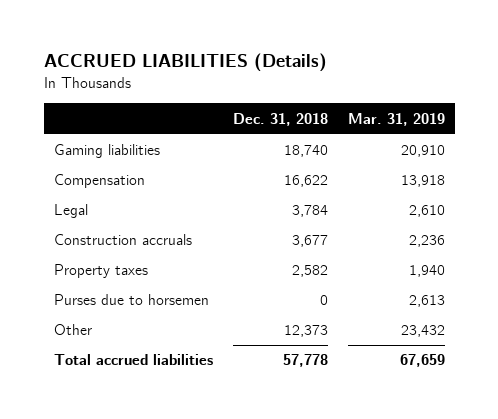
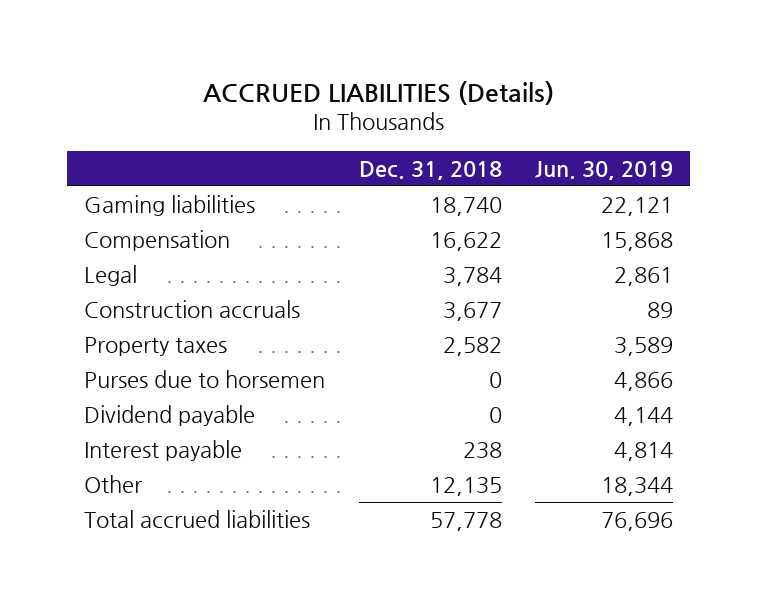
[347,112,445,126] Mar. 31, 2019 -> none
none -> [535,160,674,180] Jun. 30, 2019
none -> [84,405,256,427] Dividend payable
none -> [84,440,243,462] Interest payable
[283,325,328,338] 12,373 -> [429,477,502,497] 12,135

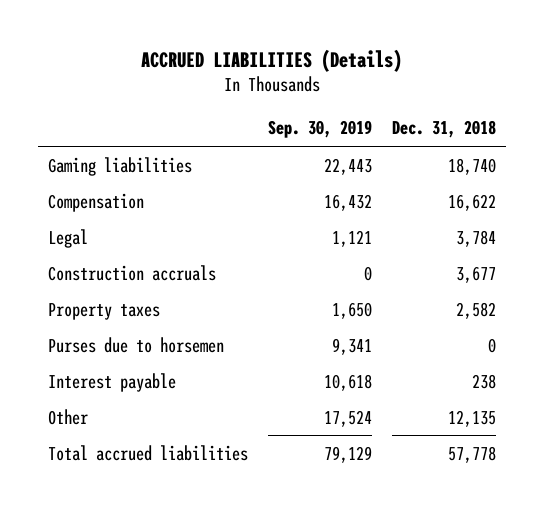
[535,160,674,180] Jun. 30, 2019 -> none
none -> [267,120,372,139] Sep. 30, 2019
[84,405,256,427] Dividend payable -> none

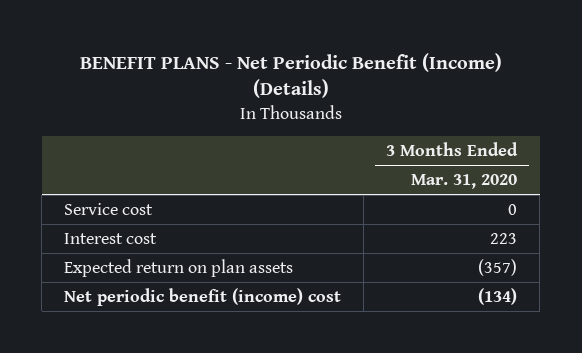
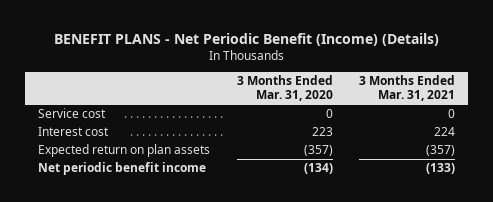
none -> [359,75,456,102] 3 Months Ended Mar. 31, 2021
[64,287,342,306] Net periodic benefit (income) cost -> [38,162,207,176] Net periodic benefit income

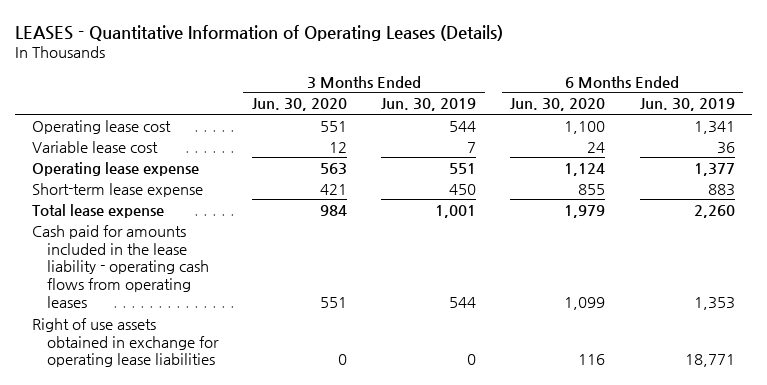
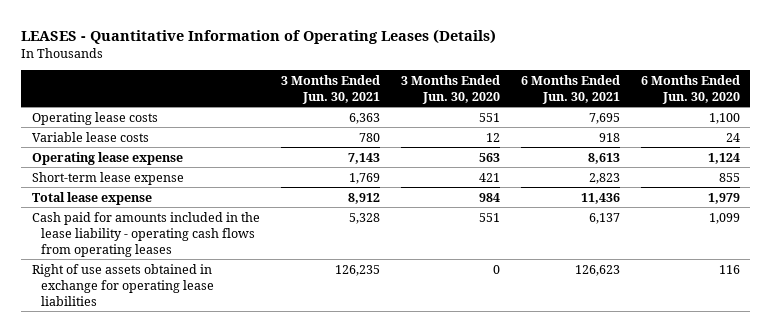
[381,98,477,112] Jun. 30, 2019 -> none
[639,98,735,112] Jun. 30, 2019 -> none
none -> [280,74,380,104] 3 Months Ended Jun. 30, 2021
none -> [520,74,620,104] 6 Months Ended Jun. 30, 2021
[32,119,172,134] Operating lease cost -> [31,111,158,125] Operating lease costs
[32,140,159,153] Variable lease cost -> [31,131,149,142] Variable lease costs

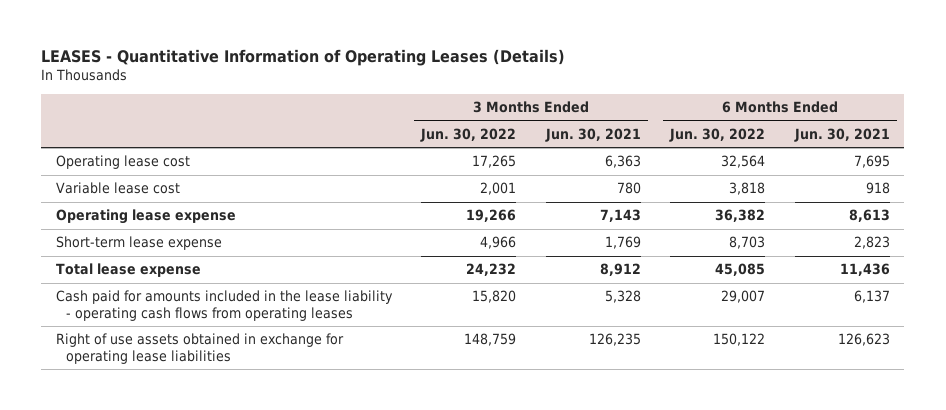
[400,74,500,104] 3 Months Ended Jun. 30, 2020 -> none
[640,74,740,104] 6 Months Ended Jun. 30, 2020 -> none
none -> [420,127,517,142] Jun. 30, 2022
none -> [669,127,766,142] Jun. 30, 2022
[31,111,158,125] Operating lease costs -> [56,155,191,170] Operating lease cost
[31,131,149,142] Variable lease costs -> [56,182,181,195] Variable lease cost

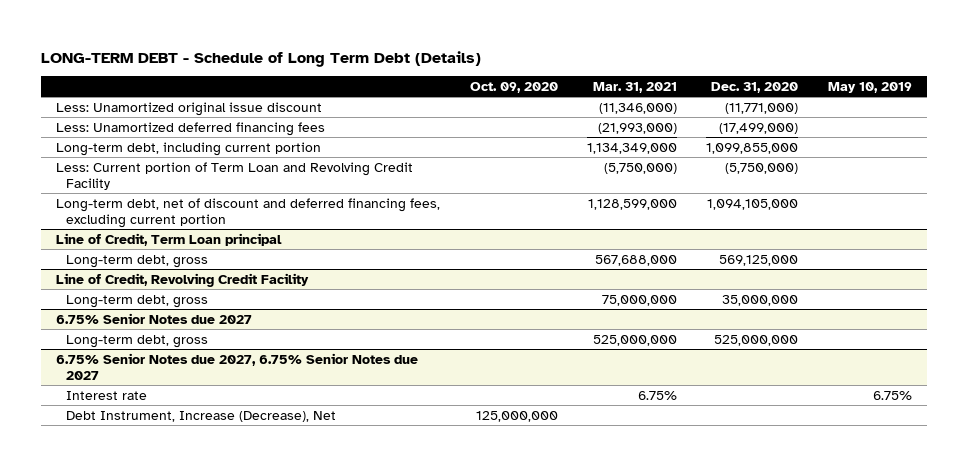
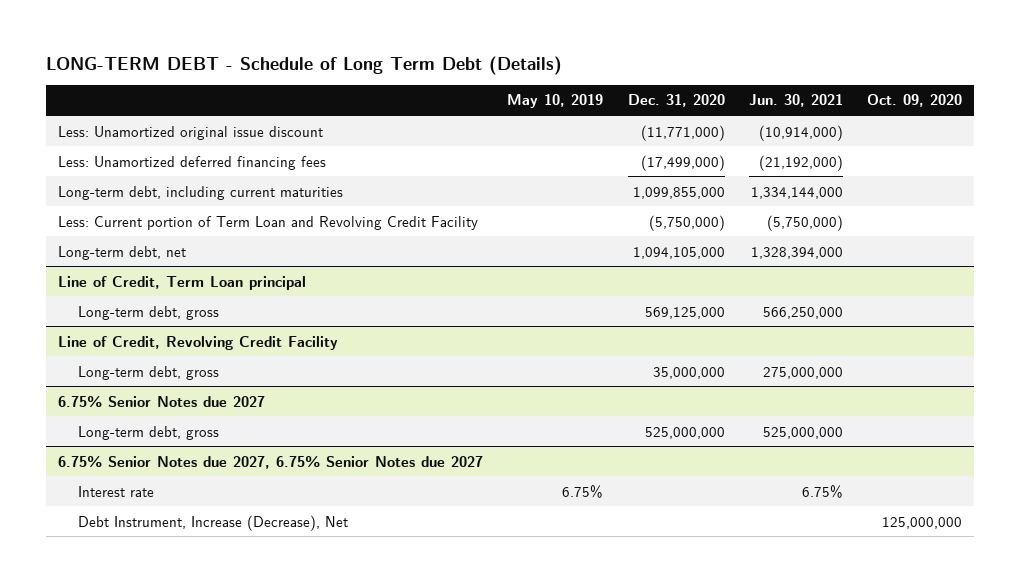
[592,81,677,93] Mar. 31, 2021 -> none
none -> [748,94,843,108] Jun. 30, 2021
[56,141,322,156] Long-term debt, including current portion -> [58,185,344,200] Long-term debt, including current maturities
[56,197,441,228] Long-term debt, net of discount and deferred financing fees, excluding current portion -> [58,245,187,260] Long-term debt, net

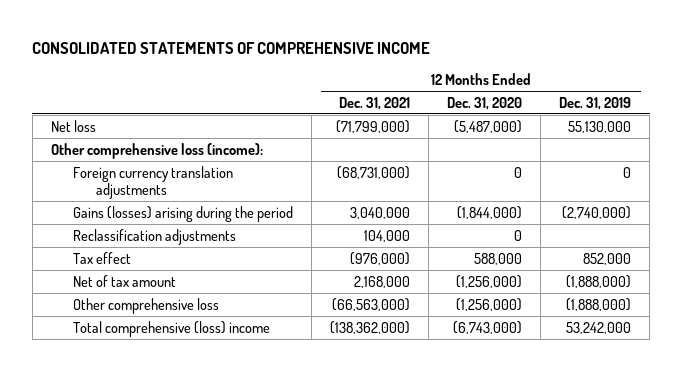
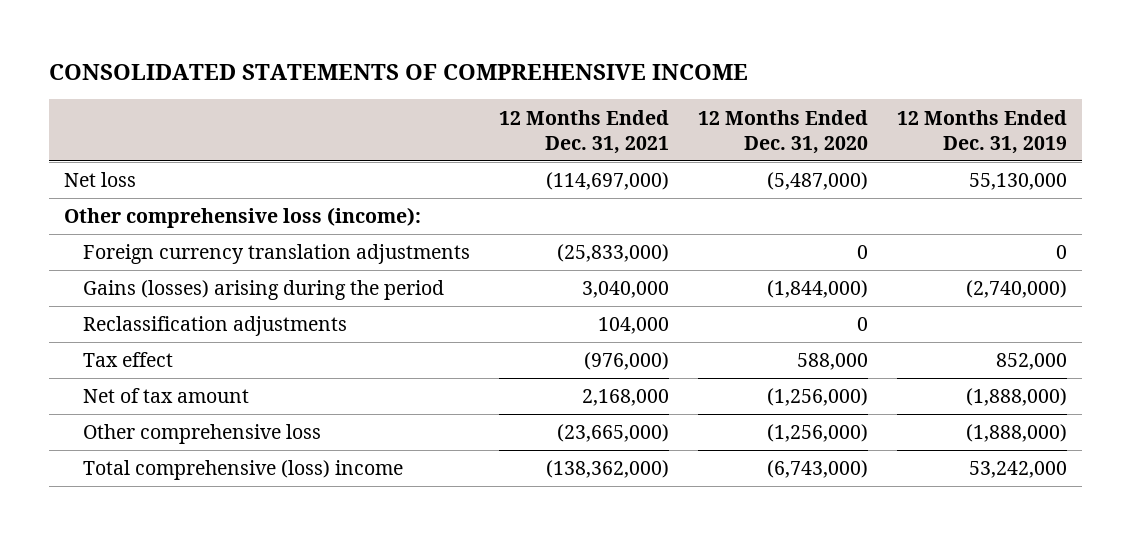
[336,119,411,133] (71,799,000) -> [546,172,670,191] (114,697,000)
[337,165,411,179] (68,731,000) -> [557,244,670,263] (25,833,000)
[332,297,411,311] (66,563,000) -> [557,424,670,443] (23,665,000)

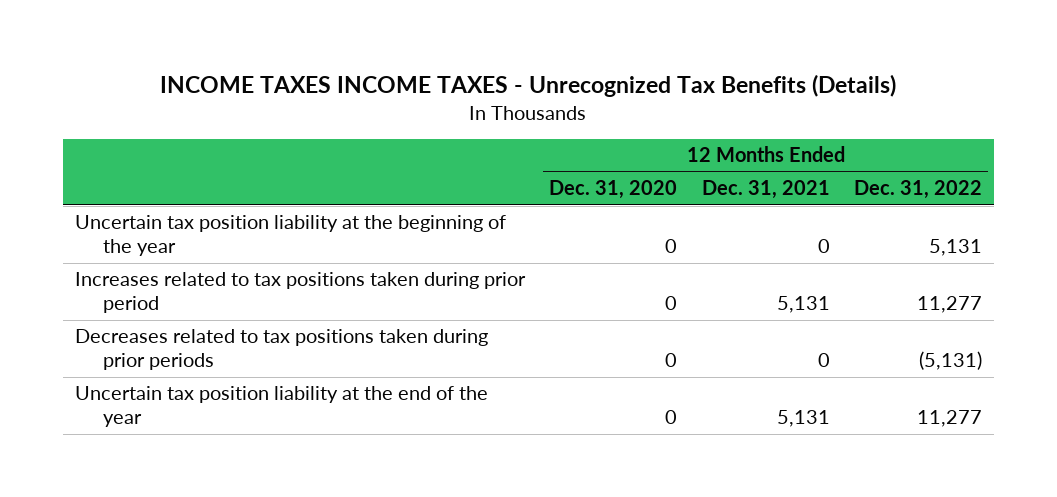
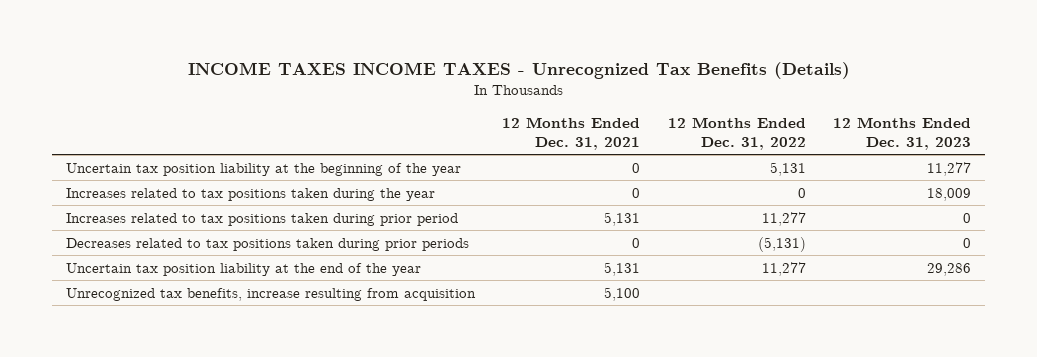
[549,180,678,200] Dec. 31, 2020 -> none
none -> [833,117,972,150] 12 Months Ended Dec. 31, 2023
none -> [65,187,435,201] Increases related to tax positions taken during the year
none -> [65,287,476,301] Unrecognized tax benefits, increase resulting from acquisition

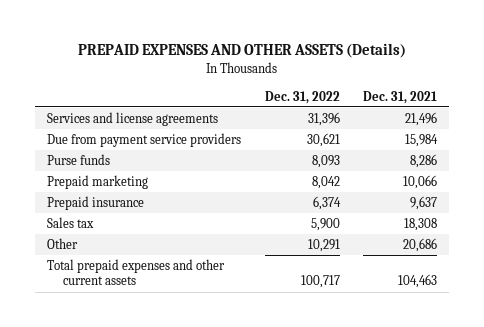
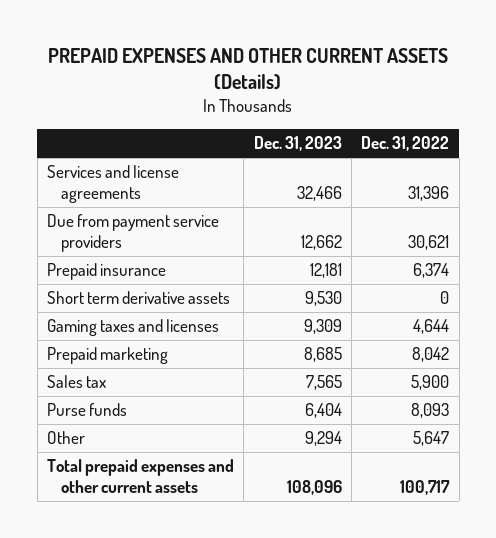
[78,43,407,59] PREPAID EXPENSES AND OTHER ASSETS (Details) -> [48,48,449,91] PREPAID EXPENSES AND OTHER CURRENT ASSETS (Details)
[363,90,438,104] Dec. 31, 2021 -> none
none -> [253,136,342,152] Dec. 31, 2023
none -> [47,291,231,305] Short term derivative assets
none -> [47,319,220,337] Gaming taxes and licenses
[47,174,149,189] Prepaid marketing -> [47,347,169,365] Prepaid marketing
[47,153,111,165] Purse funds -> [47,403,128,417] Purse funds
[307,238,340,252] 10,291 -> [413,431,450,447] 5,647

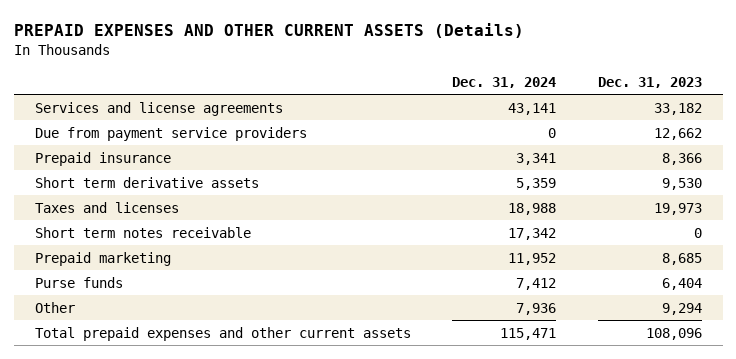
[361,136,450,152] Dec. 31, 2022 -> none
none -> [452,76,557,88] Dec. 31, 2024
[296,185,342,201] 32,466 -> [653,102,702,115] 33,182
[309,263,342,279] 12,181 -> [661,152,702,165] 8,366
[47,319,220,337] Gaming taxes and licenses -> [34,201,179,213] Taxes and licenses
[303,319,342,335] 9,309 -> [653,202,702,215] 19,973
none -> [34,226,251,238] Short term notes receivable
[47,375,107,389] Sales tax -> none

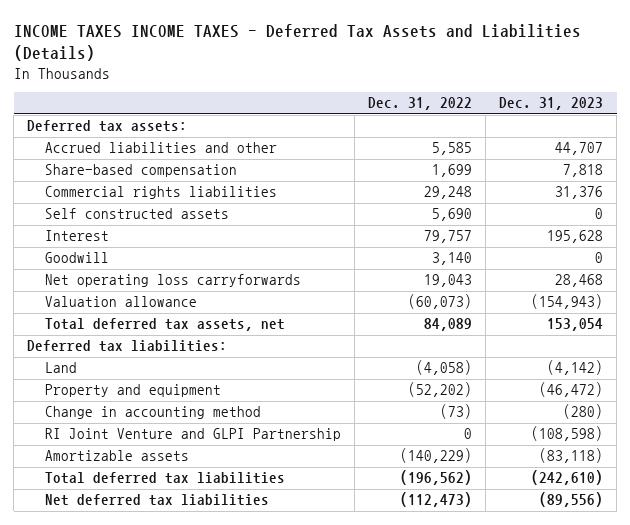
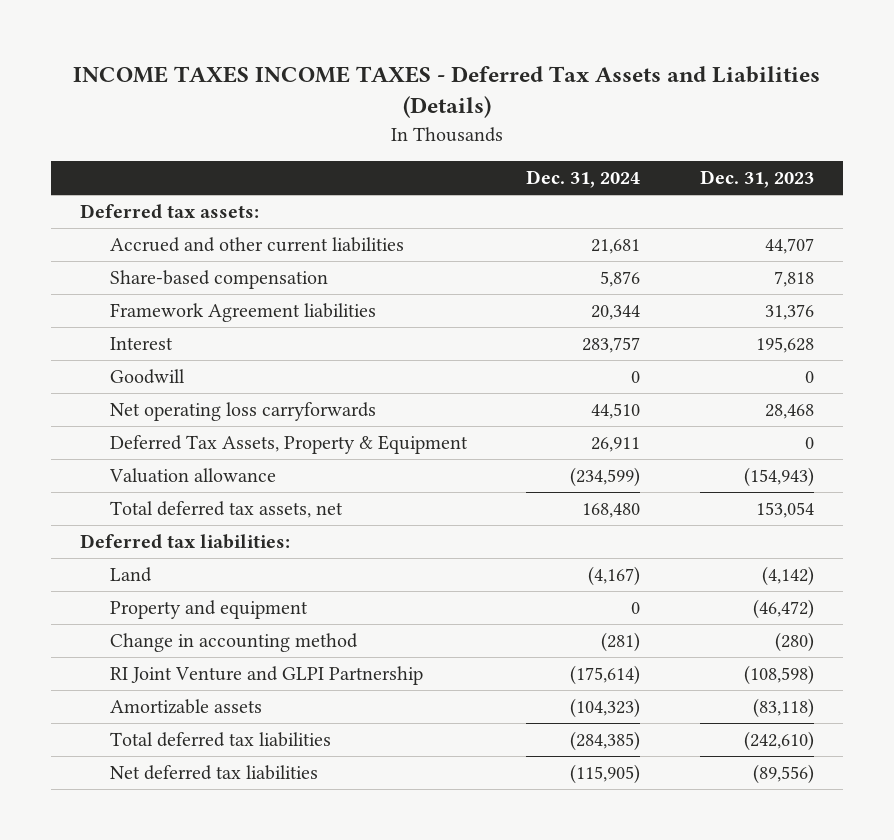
[367,97,472,111] Dec. 31, 2022 -> none
none -> [526,170,641,189] Dec. 31, 2024
[44,142,277,154] Accrued liabilities and other -> [109,237,404,253] Accrued and other current liabilities
[44,208,229,220] Self constructed assets -> none
[44,186,277,200] Commercial rights liabilities -> [109,303,376,323] Framework Agreement liabilities
none -> [109,435,468,455] Deferred Tax Assets, Property & Equipment

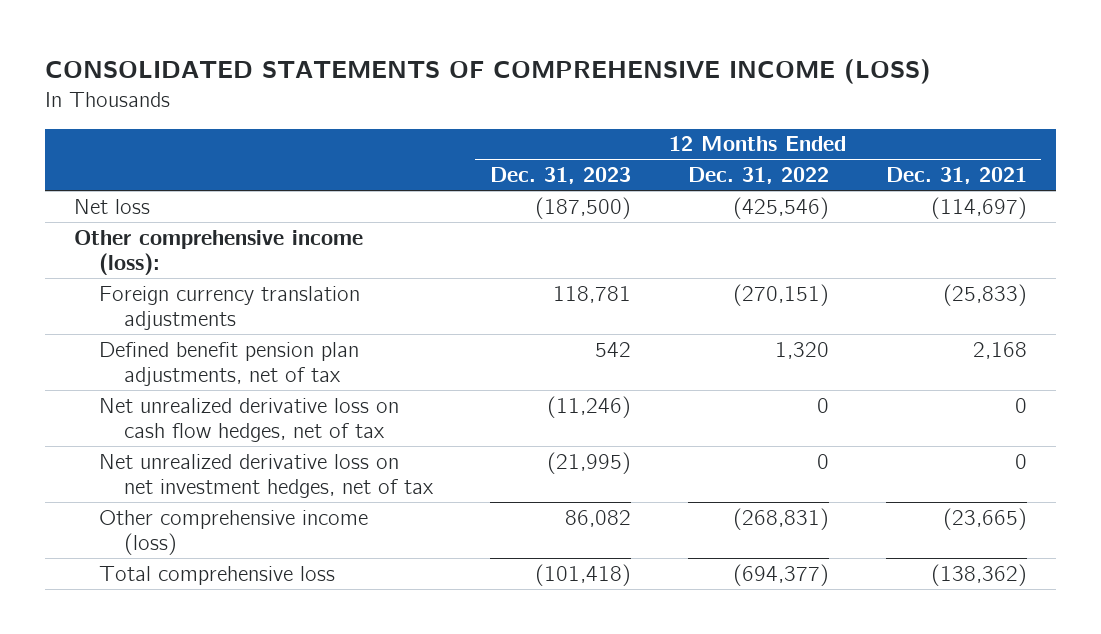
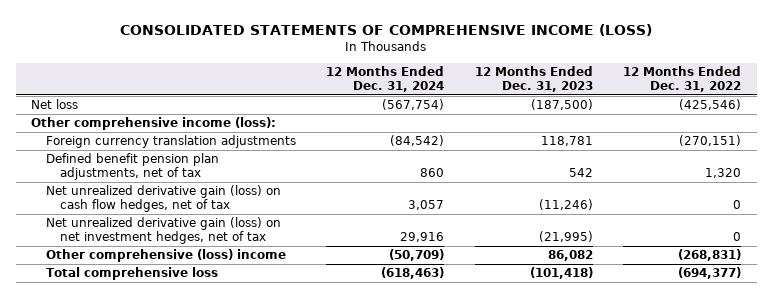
[886,167,1028,185] Dec. 31, 2021 -> none
none -> [326,66,445,93] 12 Months Ended Dec. 31, 2024
[98,397,399,442] Net unrealized derivative loss on cash flow hedges, net of tax -> [45,185,281,213] Net unrealized derivative gain (loss) on cash flow hedges, net of tax
[98,453,434,498] Net unrealized derivative loss on net investment hedges, net of tax -> [45,217,281,245] Net unrealized derivative gain (loss) on net investment hedges, net of tax
[98,509,368,555] Other comprehensive income (loss) -> [45,249,286,263] Other comprehensive (loss) income

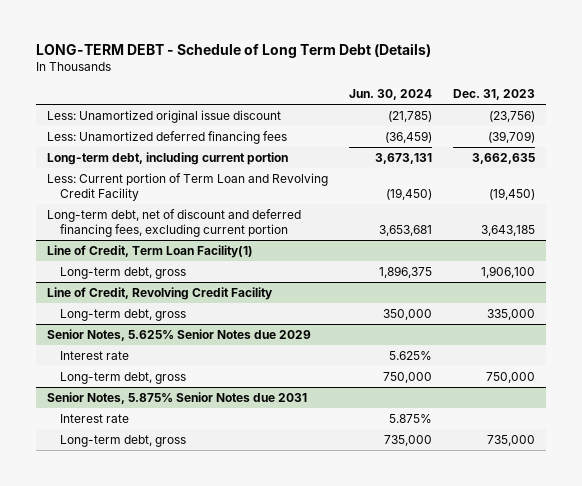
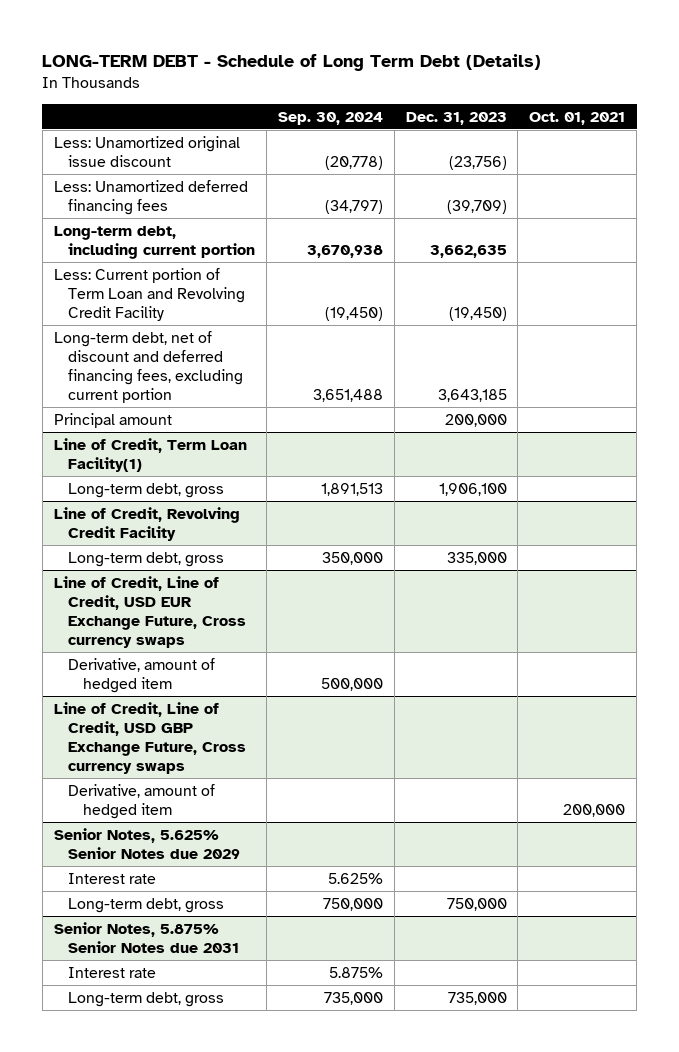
[349,89,433,101] Jun. 30, 2024 -> none
none -> [277,111,383,125] Sep. 30, 2024
none -> [529,111,626,125] Oct. 01, 2021
none -> [53,412,172,428] Principal amount
none -> [53,575,247,648] Line of Credit, Line of Credit, USD EUR Exchange Future, Cross currency swaps
none -> [68,657,216,693] Derivative, amount of hedged item
none -> [53,701,247,774] Line of Credit, Line of Credit, USD GBP Exchange Future, Cross currency swaps
none -> [68,783,216,819] Derivative, amount of hedged item

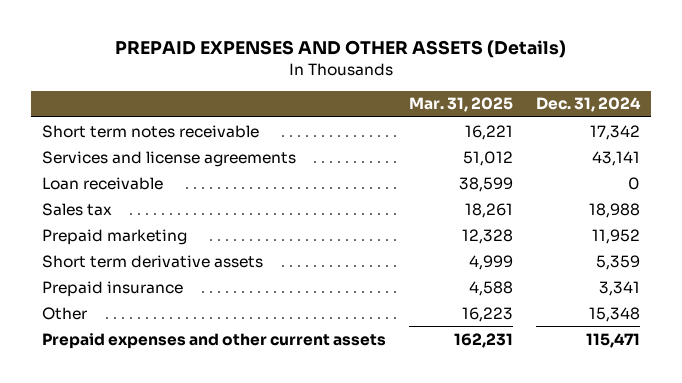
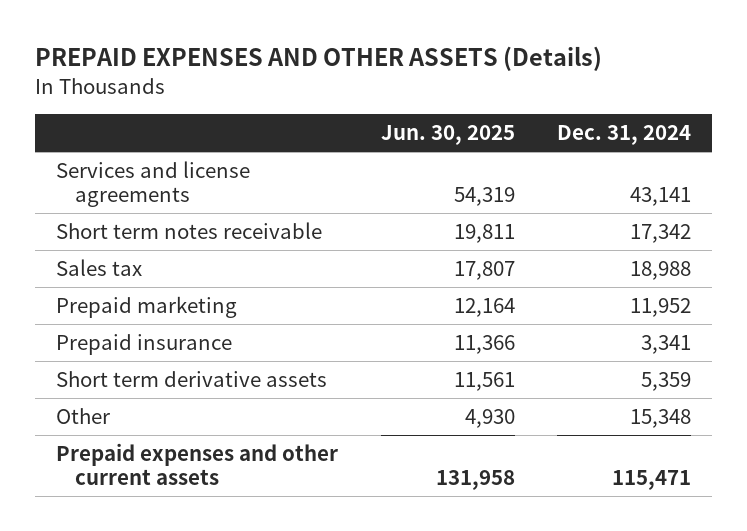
[408,97,513,113] Mar. 31, 2025 -> none
none -> [380,125,515,146] Jun. 30, 2025
[41,176,163,190] Loan receivable -> none
[41,124,259,138] Short term notes receivable -> [56,222,323,240] Short term notes receivable
[41,254,263,268] Short term derivative assets -> [56,371,328,388] Short term derivative assets

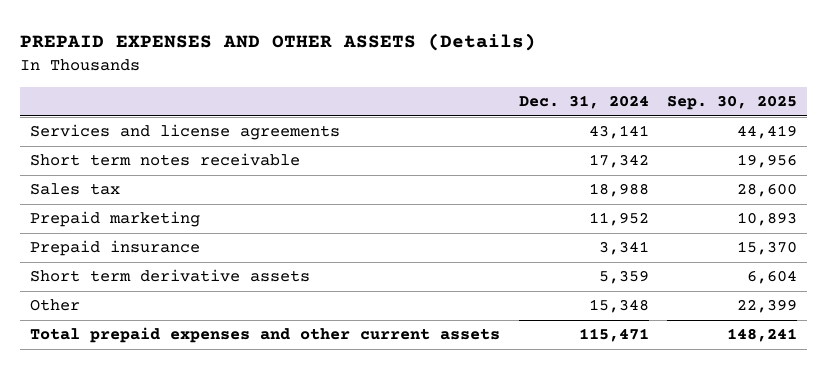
[380,125,515,146] Jun. 30, 2025 -> none
none -> [667,95,798,111] Sep. 30, 2025
[56,443,339,486] Prepaid expenses and other current assets -> [29,327,500,344] Total prepaid expenses and other current assets

